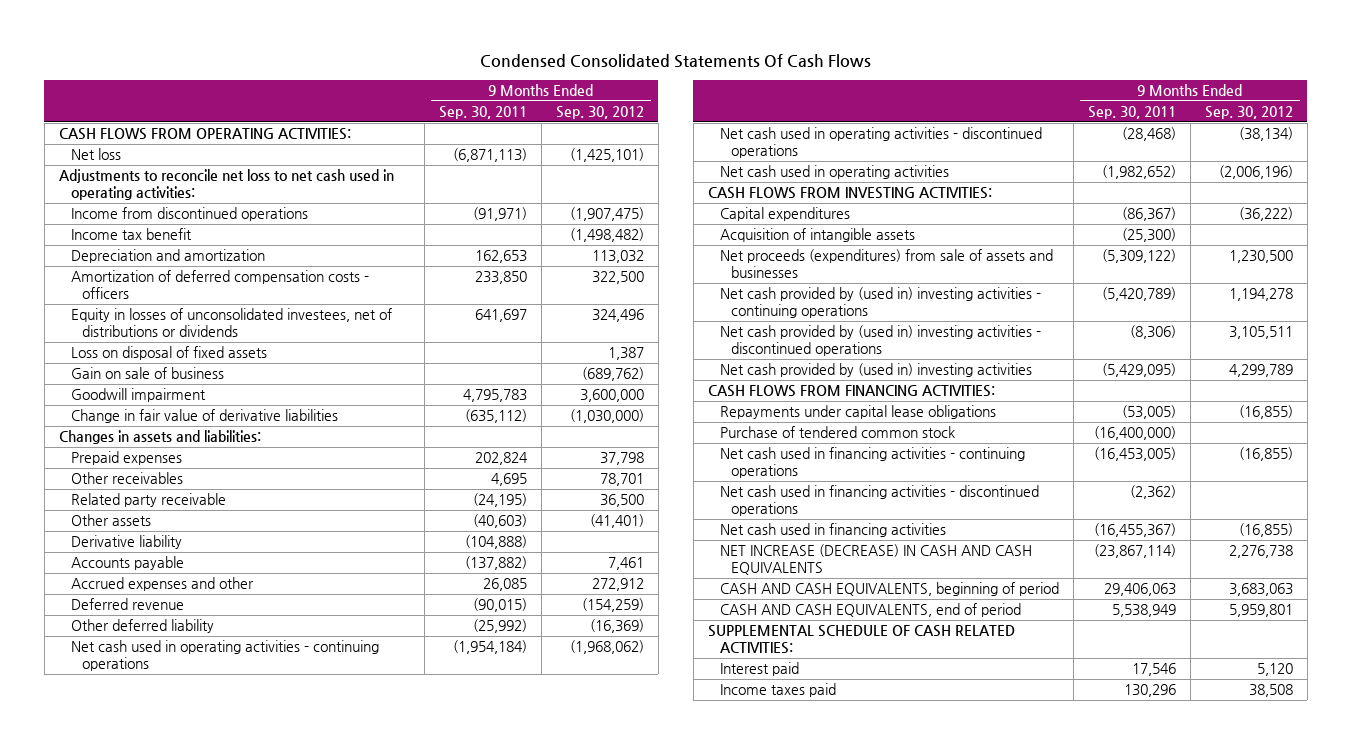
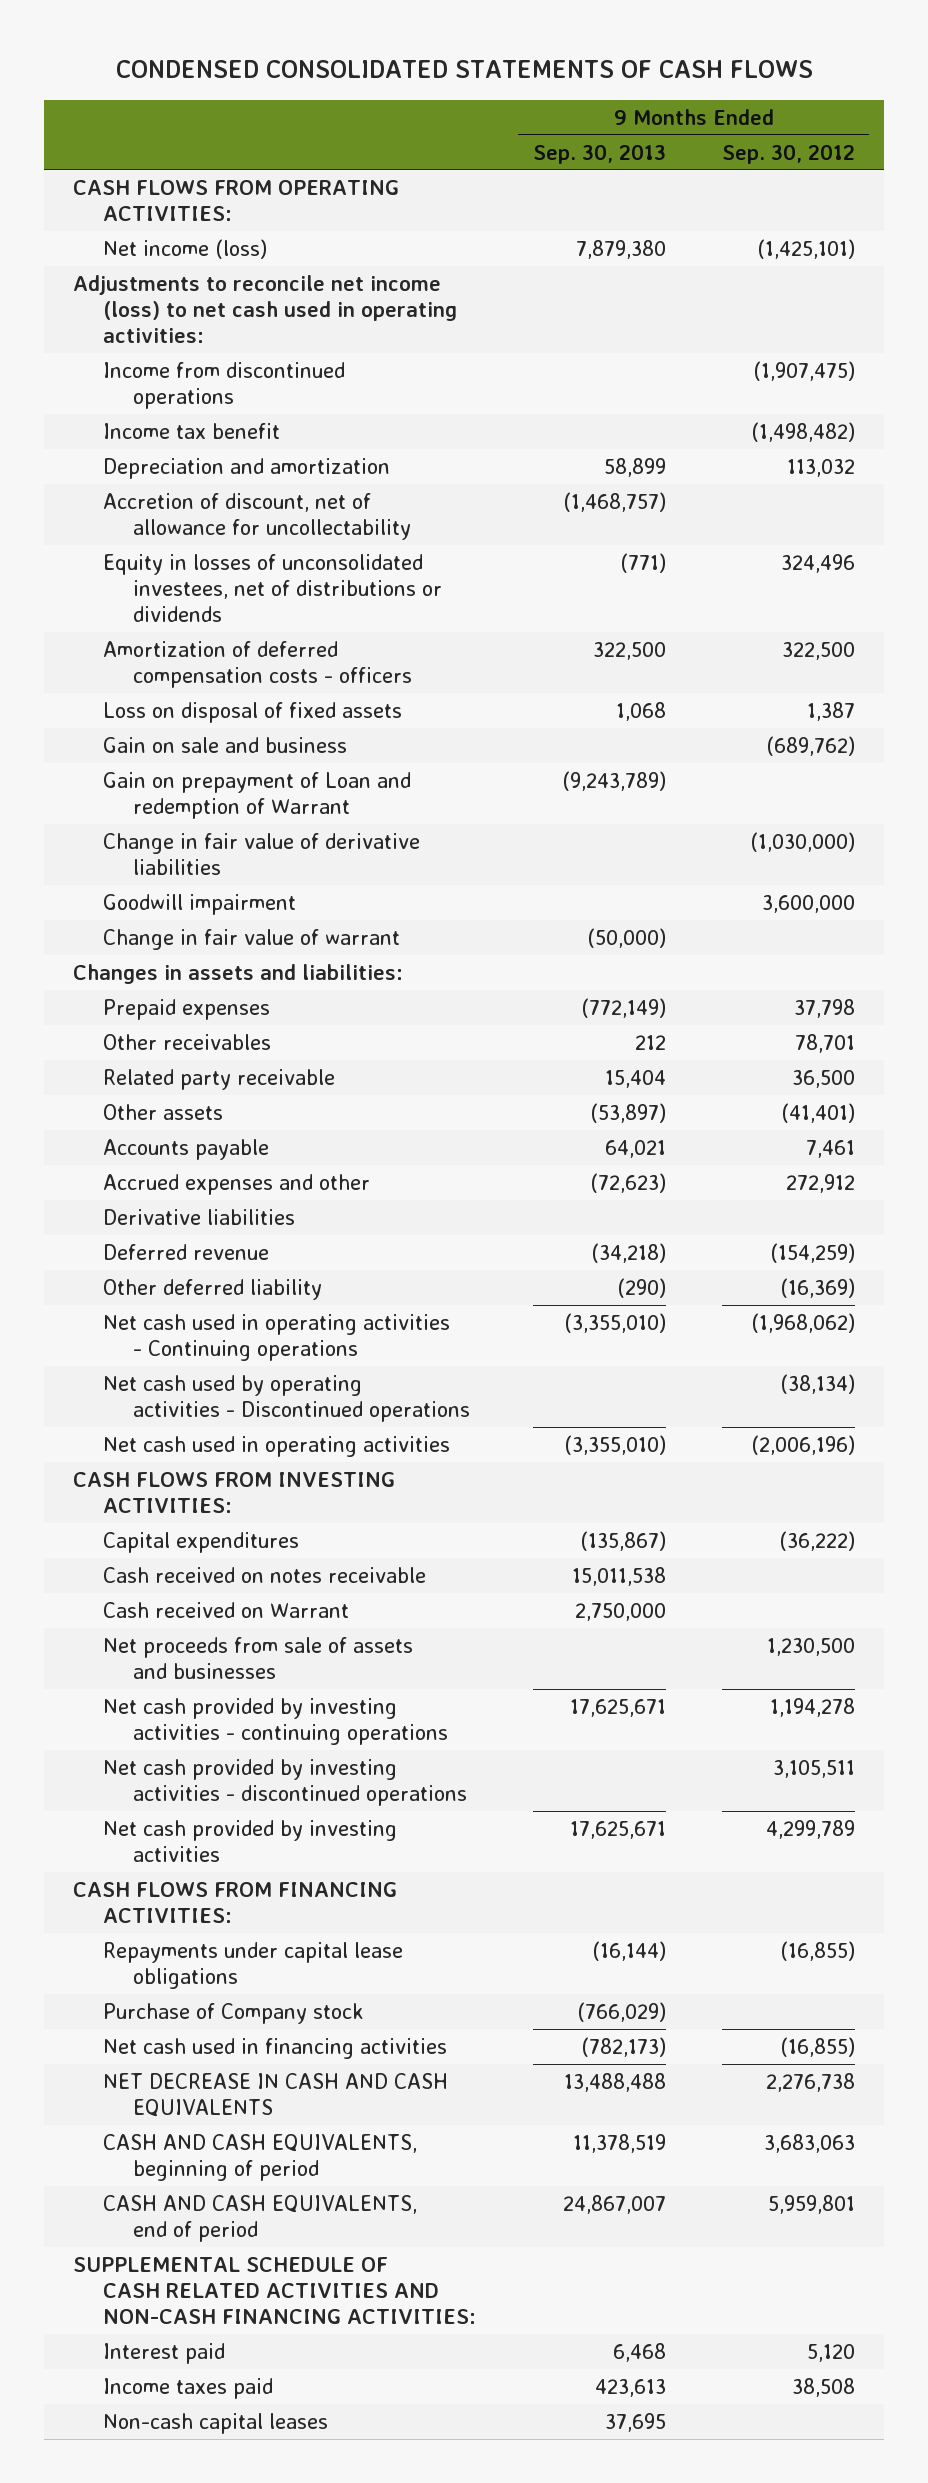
[479,53,871,68] Condensed Consolidated Statements Of Cash Flows -> [116,60,814,79] CONDENSED CONSOLIDATED STATEMENTS OF CASH FLOWS
[438,106,527,120] Sep. 30, 2011 -> none
none -> [532,143,666,164] Sep. 30, 2013
[70,148,121,161] Net loss -> [102,238,267,259] Net income (loss)
[58,169,394,201] Adjustments to reconcile net loss to net cash used in operating activities: -> [72,274,457,343] Adjustments to reconcile net income (loss) to net cash used in operating activities:
none -> [102,492,411,540] Accretion of discount, net of allowance for uncollectability
[70,270,369,300] Amortization of deferred compensation costs - officers -> [102,640,412,688] Amortization of deferred compensation costs - officers
[70,367,224,380] Gain on sale of business -> [102,736,347,753] Gain on sale and business
none -> [102,771,411,819] Gain on prepayment of Loan and redemption of Warrant
[70,388,206,403] Goodwill impairment -> [102,893,296,915] Goodwill impairment
none -> [102,928,400,950] Change in fair value of warrant
[70,535,182,550] Derivative liability -> none
none -> [102,1208,295,1225] Derivative liabilities
[70,640,379,672] Net cash used in operating activities - continuing operations -> [102,1313,450,1361] Net cash used in operating activities - Continuing operations
[719,127,1042,159] Net cash used in operating activities - discontinued operations -> [102,1374,470,1422] Net cash used by operating activities - Discontinued operations
[719,228,915,243] Acquisition of intangible assets -> none
none -> [102,1566,426,1583] Cash received on notes receivable
none -> [102,1601,349,1618] Cash received on Warrant
[719,249,1053,279] Net proceeds (expenditures) from sale of assets and businesses -> [102,1636,413,1679] Net proceeds from sale of assets and businesses
[719,287,1041,319] Net cash provided by (used in) investing activities - continuing operations -> [102,1697,448,1745] Net cash provided by investing activities - continuing operations
[719,325,1041,357] Net cash provided by (used in) investing activities - discontinued operations -> [102,1758,467,1806] Net cash provided by investing activities - discontinued operations
[719,363,1032,378] Net cash provided by (used in) investing activities -> [102,1819,397,1862] Net cash provided by investing activities
[719,447,1025,479] Net cash used in financing activities - continuing operations -> none
[719,485,1039,517] Net cash used in financing activities - discontinued operations -> none
[719,426,955,439] Purchase of tendered common stock -> [102,2002,364,2024] Purchase of Company stock
[719,544,1032,576] NET INCREASE (DECREASE) IN CASH AND CASH EQUIVALENTS -> [102,2072,448,2117] NET DECREASE IN CASH AND CASH EQUIVALENTS
[707,625,1015,655] SUPPLEMENTAL SCHEDULE OF CASH RELATED ACTIVITIES: -> [72,2256,476,2324] SUPPLEMENTAL SCHEDULE OF CASH RELATED ACTIVITIES AND NON-CASH FINANCING ACTIVITIES:
none -> [102,2412,328,2434] Non-cash capital leases

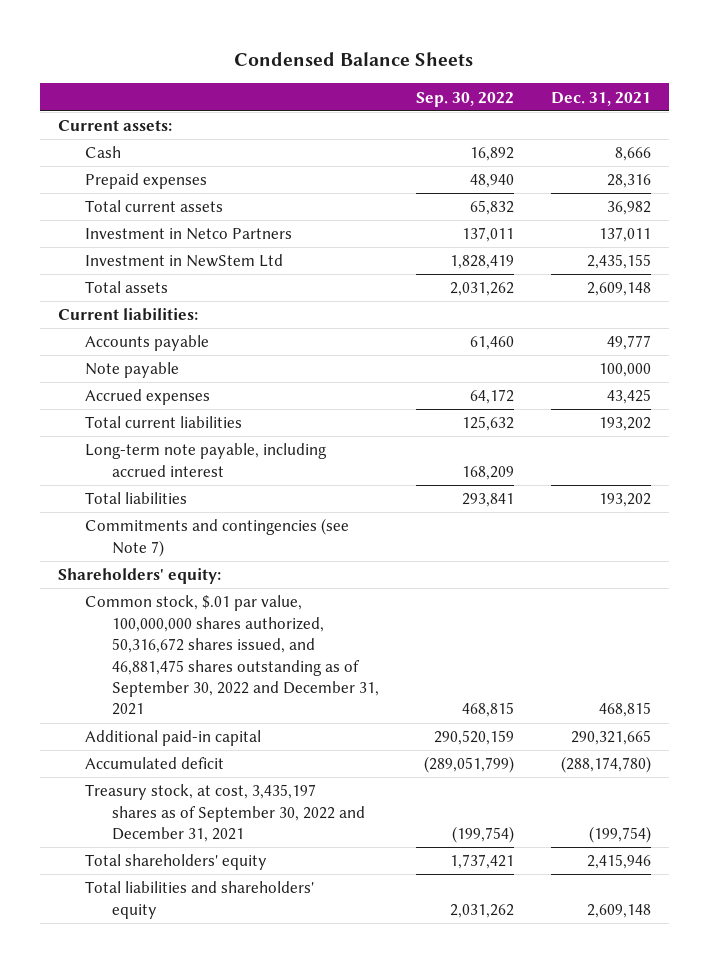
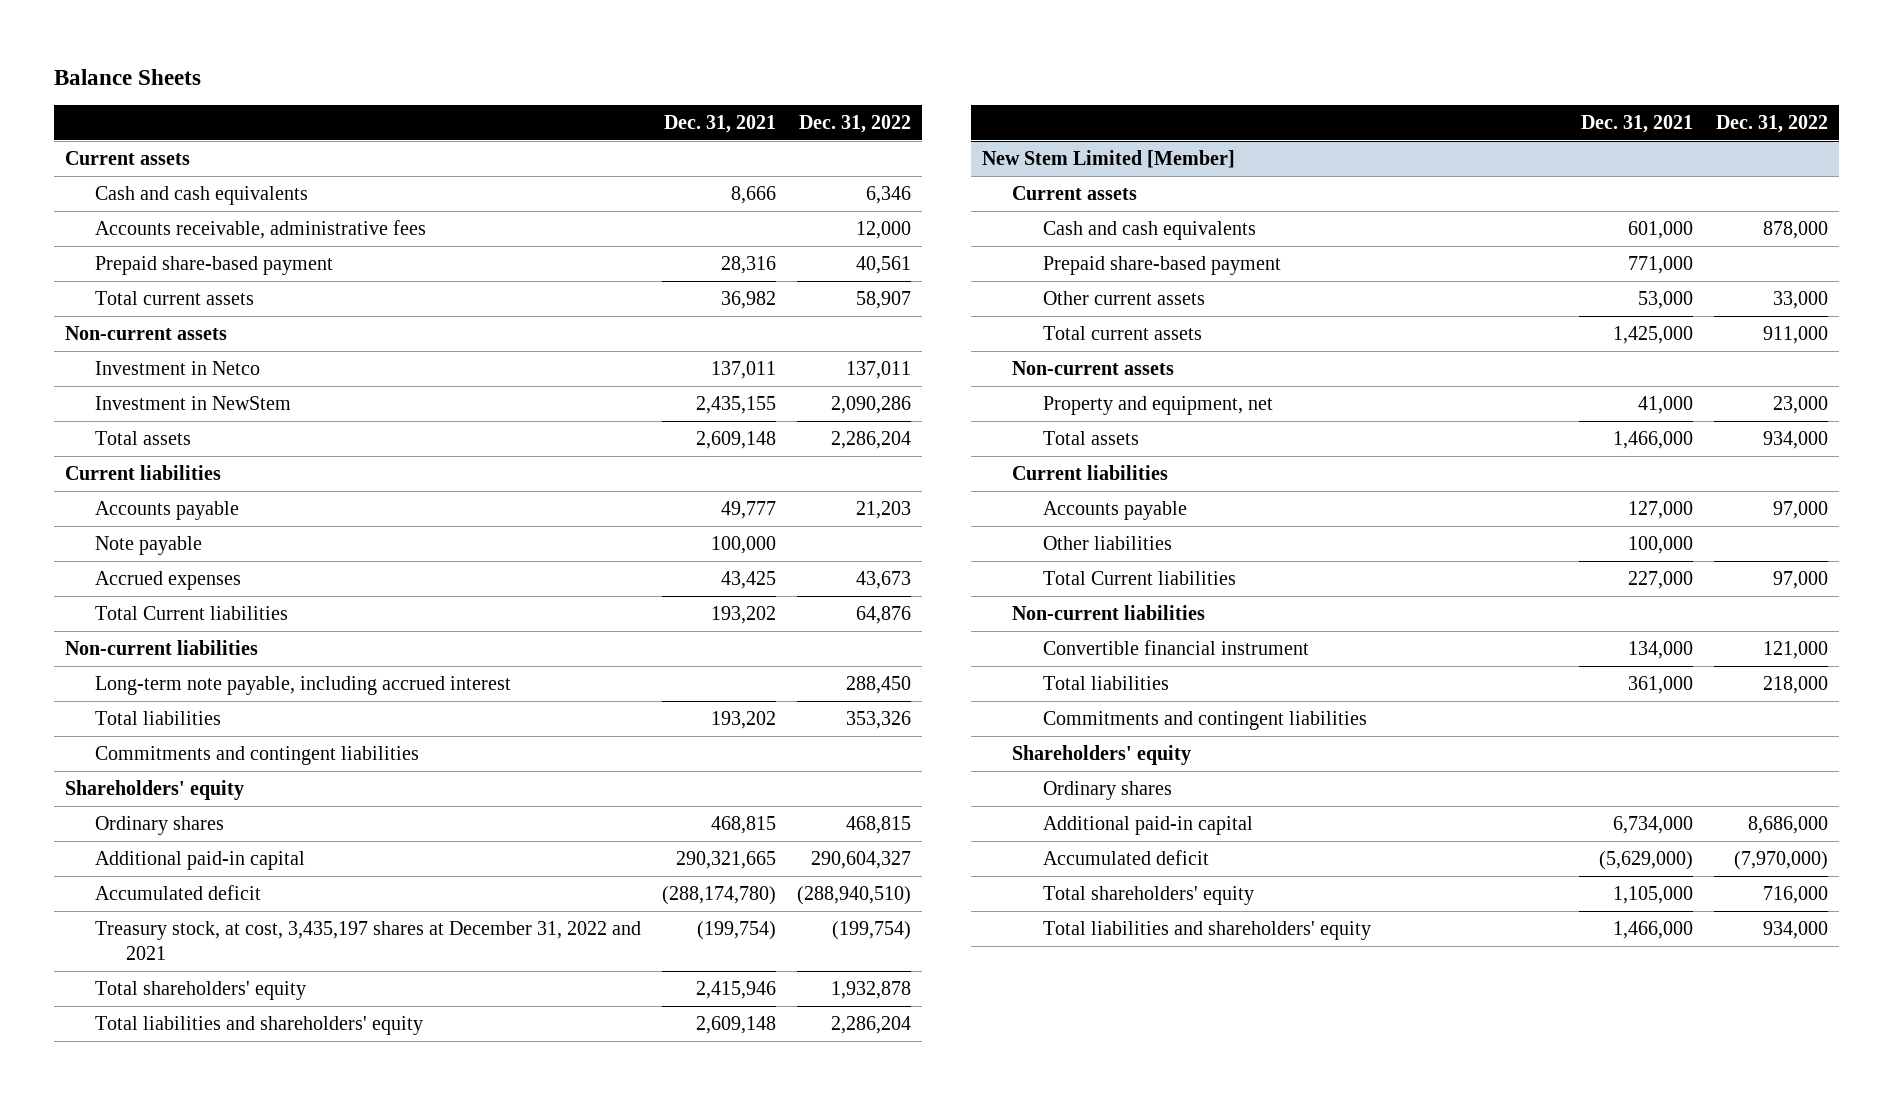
[234,52,474,67] Condensed Balance Sheets -> [54,69,202,86] Balance Sheets
[416,91,515,107] Sep. 30, 2022 -> none
none -> [799,114,912,133] Dec. 31, 2022
[58,120,173,132] Current assets: -> [64,150,190,165] Current assets
[85,146,122,159] Cash -> [95,185,309,205] Cash and cash equivalents
none -> [95,219,427,239] Accounts receivable, administrative fees
[85,173,208,190] Prepaid expenses -> [95,255,334,275] Prepaid share-based payment
none -> [64,325,227,340] Non-current assets
[85,228,293,241] Investment in Netco Partners -> [95,360,261,375] Investment in Netco
[85,254,284,268] Investment in NewStem Ltd -> [95,395,292,410] Investment in NewStem
[58,308,199,322] Current liabilities: -> [64,464,221,480] Current liabilities
[85,416,243,429] Total current liabilities -> [95,605,289,620] Total Current liabilities
none -> [64,639,258,655] Non-current liabilities
[85,518,350,557] Commitments and contingencies (see Note 7) -> [95,745,420,765] Commitments and contingent liabilities
[58,568,222,585] Shareholders' equity: -> [64,779,244,800] Shareholders' equity
[85,595,380,716] Common stock, $.01 par value, 100,000,000 shares authorized, 50,316,672 shares issued, and 46,881,475 shares outstanding as of September 30, 2022 and December 31, 2021 -> [95,815,225,835] Ordinary shares
[85,784,366,843] Treasury stock, at cost, 3,435,197 shares as of September 30, 2022 and December 31, 2021 -> [95,920,642,961] Treasury stock, at cost, 3,435,197 shares at December 31, 2022 and 2021
none -> [981,149,1235,168] New Stem Limited [Member]
none -> [1012,185,1138,200] Current assets
none -> [1042,220,1256,240] Cash and cash equivalents
none -> [1042,255,1281,275] Prepaid share-based payment
none -> [1042,290,1205,305] Other current assets
none -> [1042,325,1202,340] Total current assets
none -> [1012,360,1175,375] Non-current assets
none -> [1042,395,1273,415] Property and equipment, net
none -> [1042,430,1139,445] Total assets
none -> [1012,464,1169,480] Current liabilities
none -> [1042,500,1187,520] Accounts payable
none -> [1042,535,1172,550] Other liabilities
none -> [1042,570,1236,585] Total Current liabilities
none -> [1012,604,1206,620] Non-current liabilities
none -> [1042,639,1309,655] Convertible financial instrument
none -> [1042,675,1169,690] Total liabilities
none -> [1042,710,1367,730] Commitments and contingent liabilities
none -> [1012,744,1192,765] Shareholders' equity
none -> [1042,780,1172,800] Ordinary shares
none -> [1042,815,1253,835] Additional paid-in capital
none -> [1042,849,1209,865] Accumulated deficit
none -> [1042,885,1254,905] Total shareholders' equity
none -> [1042,920,1371,940] Total liabilities and shareholders' equity

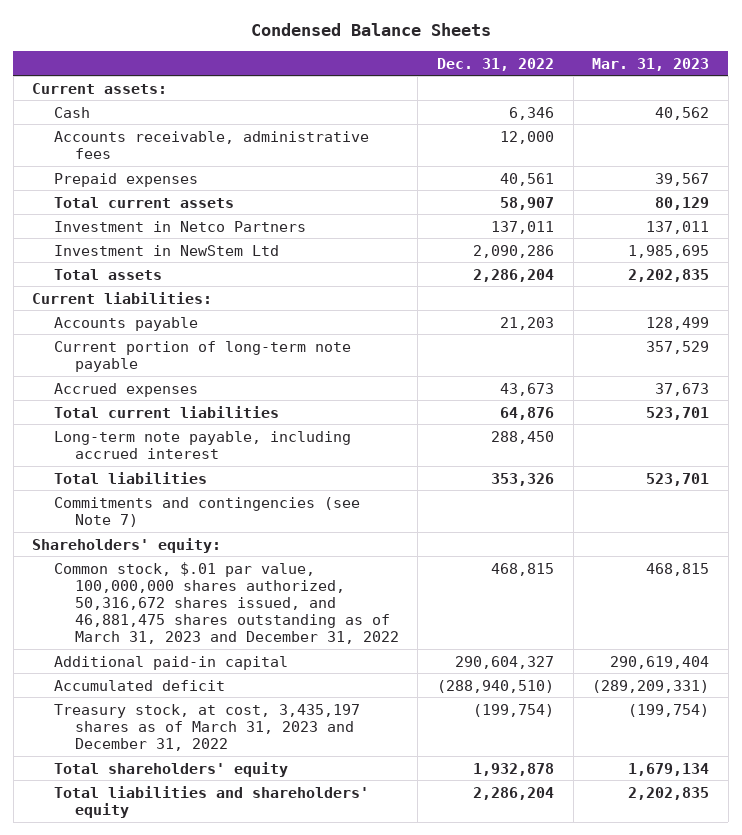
[54,69,202,86] Balance Sheets -> [250,23,491,37] Condensed Balance Sheets
[664,114,777,133] Dec. 31, 2021 -> none
none -> [592,57,710,71] Mar. 31, 2023
[64,150,190,165] Current assets -> [32,82,168,94] Current assets:
[95,185,309,205] Cash and cash equivalents -> [53,106,90,118] Cash
[95,255,334,275] Prepaid share-based payment -> [53,172,198,187] Prepaid expenses
[64,325,227,340] Non-current assets -> none
[95,360,261,375] Investment in Netco -> [53,220,306,232] Investment in Netco Partners
[95,395,292,410] Investment in NewStem -> [53,244,279,256] Investment in NewStem Ltd
[64,464,221,480] Current liabilities -> [32,291,213,304] Current liabilities:
[95,535,203,555] Note payable -> none
none -> [53,340,351,372] Current portion of long-term note payable
[64,639,258,655] Non-current liabilities -> none
[95,605,289,620] Total Current liabilities -> [53,405,279,418] Total current liabilities
[95,745,420,765] Commitments and contingent liabilities -> [53,496,360,527] Commitments and contingencies (see Note 7)
[64,779,244,800] Shareholders' equity -> [32,537,222,553] Shareholders' equity:
[95,815,225,835] Ordinary shares -> [53,561,399,645] Common stock, $.01 par value, 100,000,000 shares authorized, 50,316,672 shares issued, and 46,881,475 shares outstanding as of March 31, 2023 and December 31, 2022
[95,920,642,961] Treasury stock, at cost, 3,435,197 shares at December 31, 2022 and 2021 -> [53,703,360,751] Treasury stock, at cost, 3,435,197 shares as of March 31, 2023 and December 31, 2022
[981,149,1235,168] New Stem Limited [Member] -> none
[1012,185,1138,200] Current assets -> none
[1042,220,1256,240] Cash and cash equivalents -> none
[1042,255,1281,275] Prepaid share-based payment -> none
[1042,290,1205,305] Other current assets -> none
[1042,325,1202,340] Total current assets -> none
[1012,360,1175,375] Non-current assets -> none
[1042,395,1273,415] Property and equipment, net -> none
[1042,430,1139,445] Total assets -> none
[1012,464,1169,480] Current liabilities -> none
[1042,500,1187,520] Accounts payable -> none
[1042,535,1172,550] Other liabilities -> none
[1042,570,1236,585] Total Current liabilities -> none
[1012,604,1206,620] Non-current liabilities -> none
[1042,639,1309,655] Convertible financial instrument -> none
[1042,675,1169,690] Total liabilities -> none
[1042,710,1367,730] Commitments and contingent liabilities -> none
[1012,744,1192,765] Shareholders' equity -> none
[1042,780,1172,800] Ordinary shares -> none
[1042,815,1253,835] Additional paid-in capital -> none
[1042,849,1209,865] Accumulated deficit -> none
[1042,885,1254,905] Total shareholders' equity -> none
[1042,920,1371,940] Total liabilities and shareholders' equity -> none

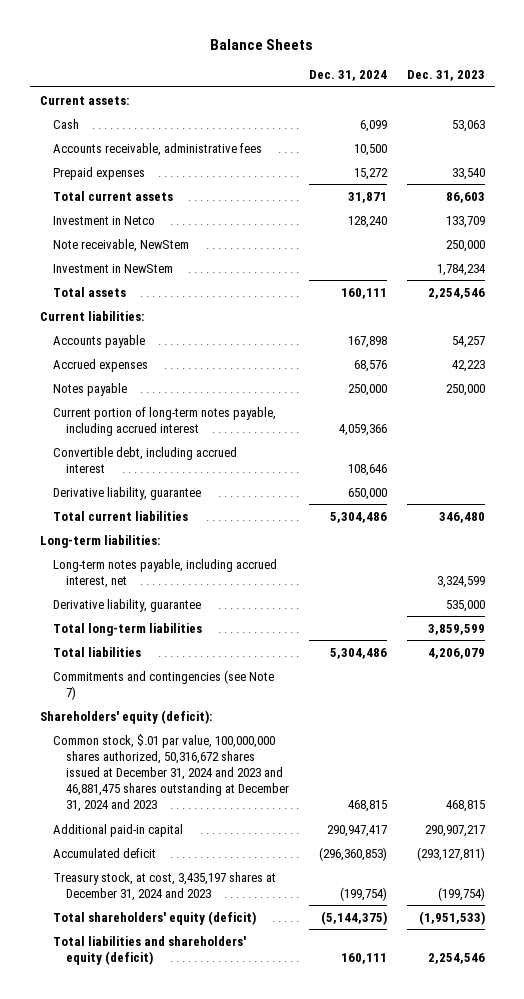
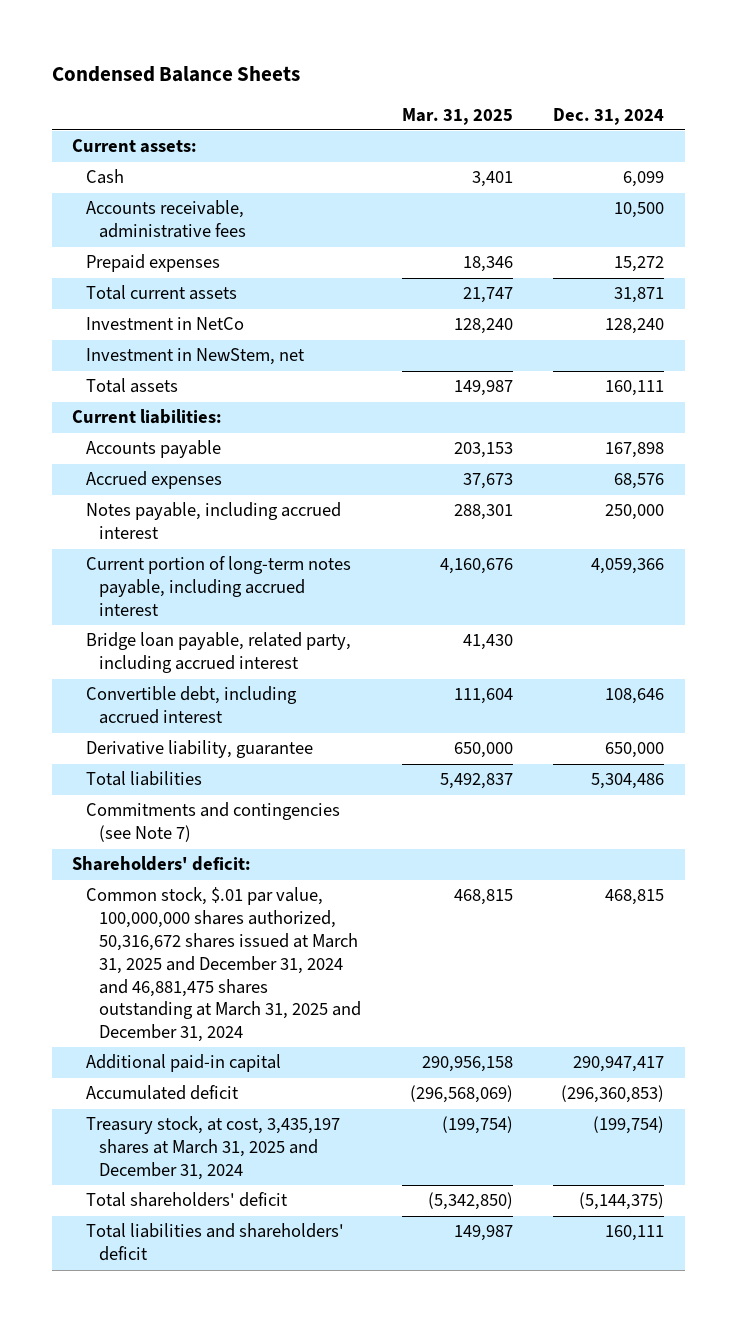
[210,38,314,50] Balance Sheets -> [51,65,300,82] Condensed Balance Sheets
[406,70,485,82] Dec. 31, 2023 -> none
none -> [401,107,513,125] Mar. 31, 2025
[52,238,189,252] Note receivable, NewStem -> none
[52,215,155,225] Investment in Netco -> [85,317,244,331] Investment in NetCo
[52,263,173,273] Investment in NewStem -> [85,348,305,366] Investment in NewStem, net
[52,382,127,396] Notes payable -> [85,502,341,540] Notes payable, including accrued interest
none -> [85,632,351,674] Bridge loan payable, related party, including accrued interest
[52,510,188,521] Total current liabilities -> none
[39,534,160,548] Long-term liabilities: -> none
[52,558,277,588] Long-term notes payable, including accrued interest, net -> none
[52,598,201,612] Derivative liability, guarantee -> none
[52,622,202,636] Total long-term liabilities -> none
[39,709,212,724] Shareholders' equity (deficit): -> [72,856,252,872] Shareholders' deficit:
[52,733,289,813] Common stock, $.01 par value, 100,000,000 shares authorized, 50,316,672 shares issued at December 31, 2024 and 2023 and 46,881,475 shares outstanding at December 31, 2024 and 2023 -> [85,887,362,1043] Common stock, $.01 par value, 100,000,000 shares authorized, 50,316,672 shares issued at March 31, 2025 and December 31, 2024 and 46,881,475 shares outstanding at March 31, 2025 and December 31, 2024
[52,871,276,901] Treasury stock, at cost, 3,435,197 shares at December 31, 2024 and 2023 -> [85,1116,340,1181] Treasury stock, at cost, 3,435,197 shares at March 31, 2025 and December 31, 2024
[52,910,256,925] Total shareholders' equity (deficit) -> [85,1192,288,1208] Total shareholders' deficit
[52,935,246,965] Total liabilities and shareholders' equity (deficit) -> [85,1223,344,1262] Total liabilities and shareholders' deficit

